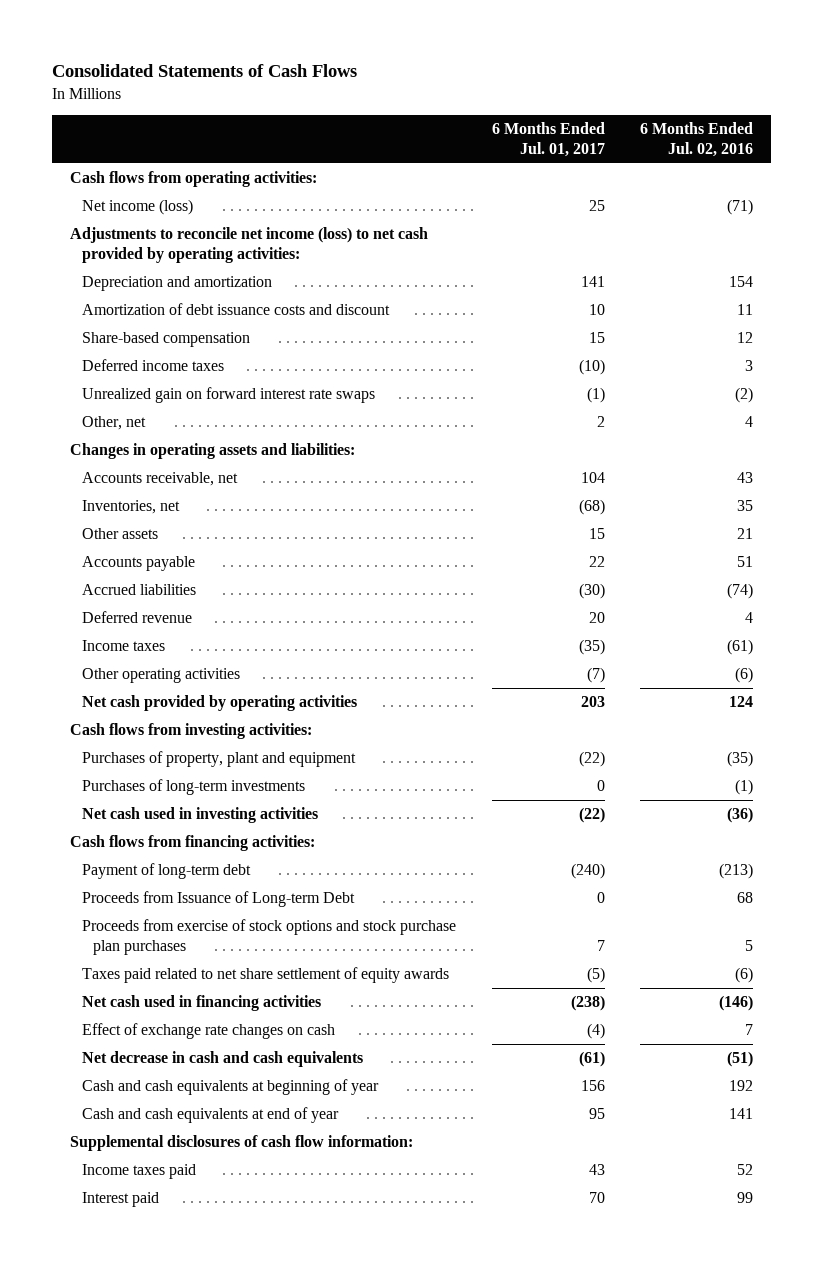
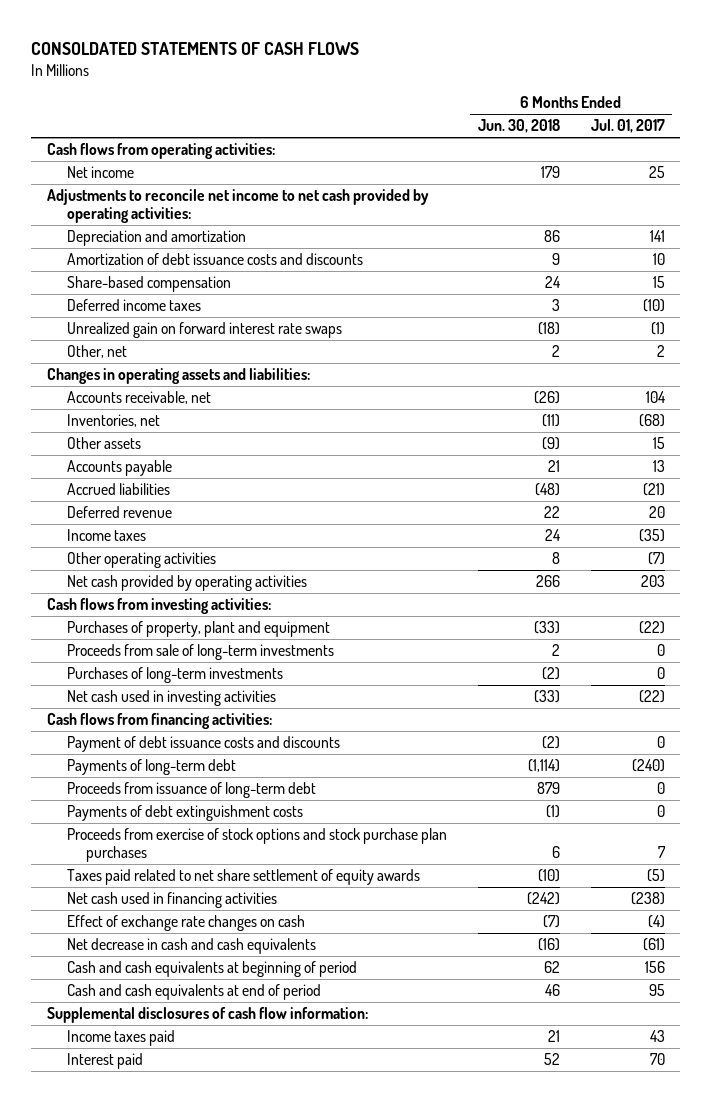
[51,63,357,77] Consolidated Statements of Cash Flows -> [31,42,360,56] CONSOLDATED STATEMENTS OF CASH FLOWS
[640,122,754,157] 6 Months Ended Jul. 02, 2016 -> none
none -> [477,119,560,134] Jun. 30, 2018
[81,199,193,216] Net income (loss) -> [66,166,134,179] Net income
[69,227,428,264] Adjustments to reconcile net income (loss) to net cash provided by operating activities: -> [46,189,429,224] Adjustments to reconcile net income to net cash provided by operating activities:
[81,303,390,316] Amortization of debt issuance costs and discount -> [66,253,363,266] Amortization of debt issuance costs and discounts
[588,556,605,568] 22 -> [652,460,665,473] 13
[578,583,605,600] (30) -> [642,483,665,497] (21)
none -> [66,644,334,661] Proceeds from sale of long-term investments
none -> [66,736,340,753] Payment of debt issuance costs and discounts
[81,863,251,880] Payment of long-term debt -> [66,759,236,776] Payments of long-term debt
[81,891,355,908] Proceeds from Issuance of Long-term Debt -> [66,782,316,799] Proceeds from issuance of long-term debt
none -> [66,805,303,822] Payments of debt extinguishment costs
[81,1079,379,1096] Cash and cash equivalents at beginning of year -> [66,961,357,978] Cash and cash equivalents at beginning of period
[81,1107,339,1124] Cash and cash equivalents at end of year -> [66,984,321,1001] Cash and cash equivalents at end of period

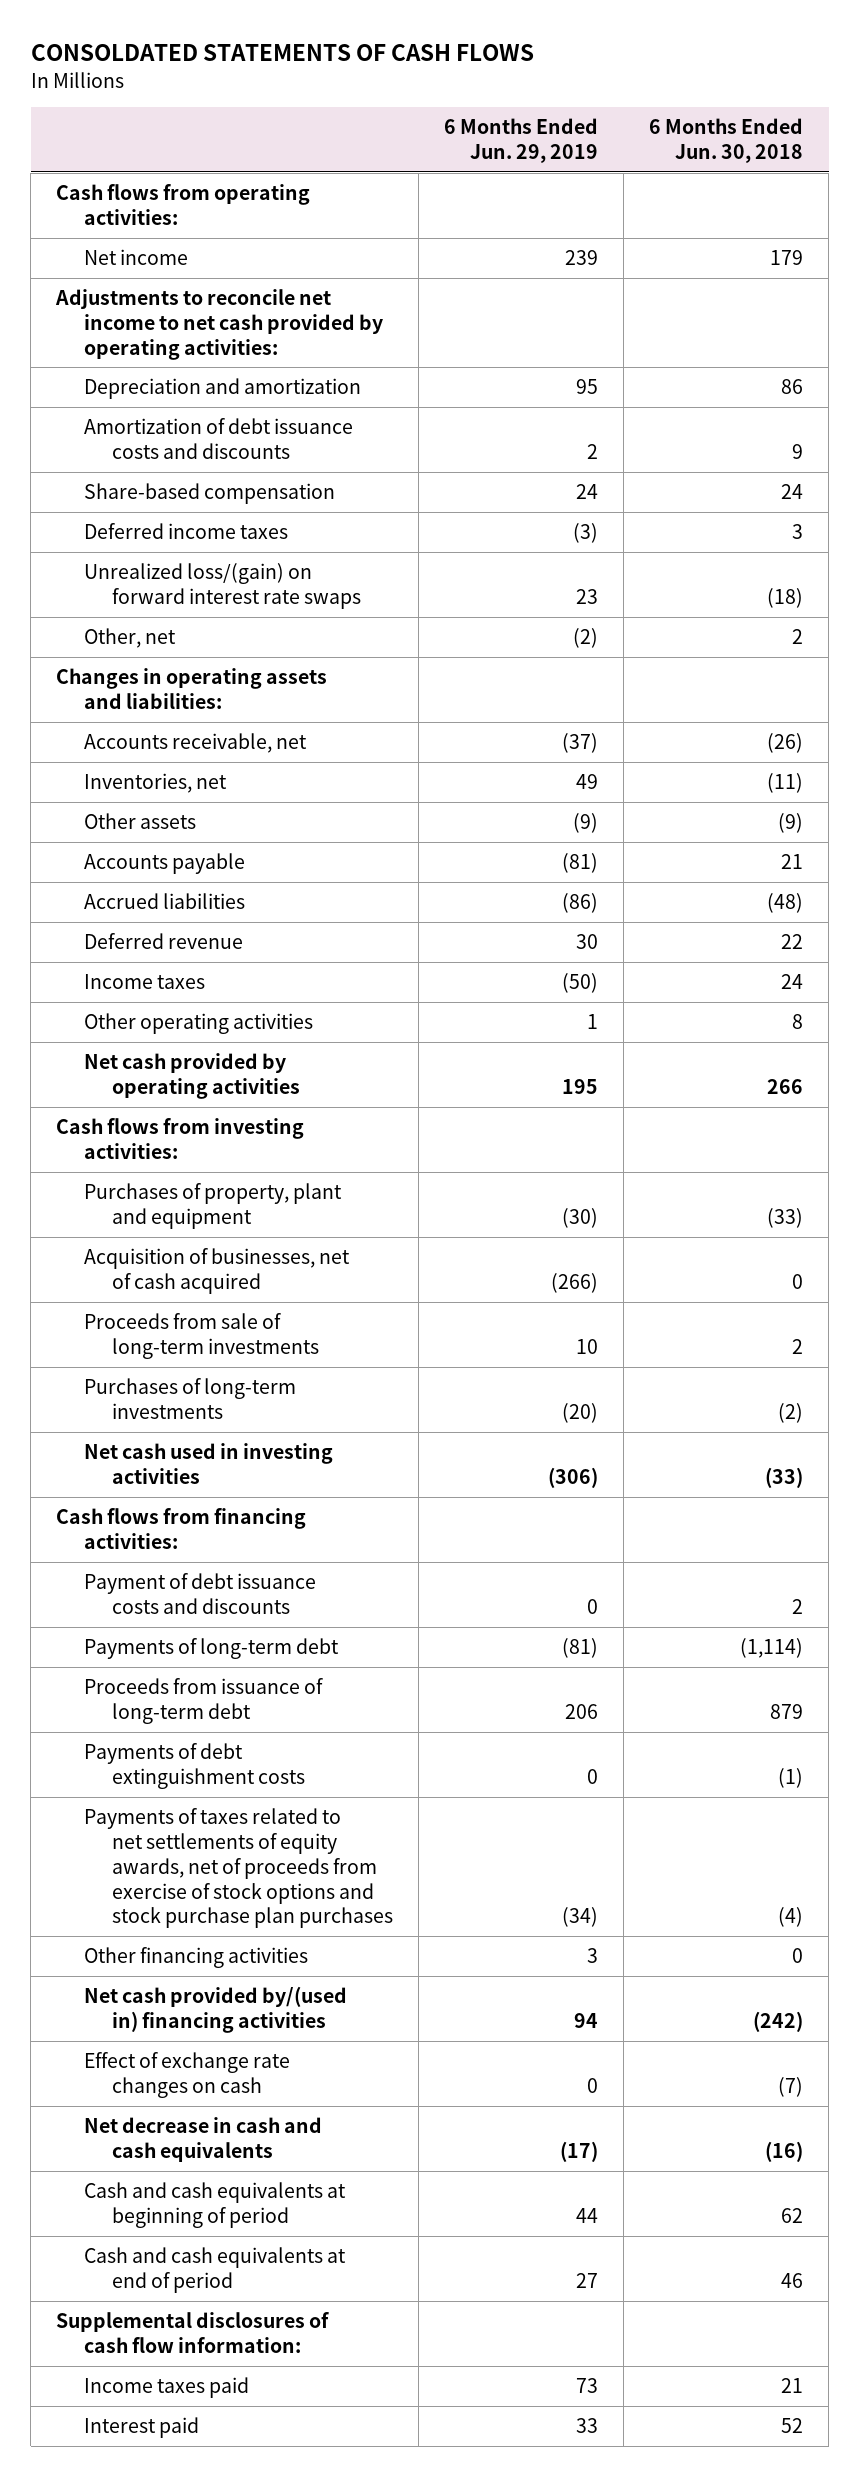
[590,119,665,134] Jul. 01, 2017 -> none
none -> [444,118,599,164] 6 Months Ended Jun. 29, 2019
[66,322,342,339] Unrealized gain on forward interest rate swaps -> [84,563,362,609] Unrealized loss/(gain) on forward interest rate swaps
none -> [84,1248,351,1294] Acquisition of businesses, net of cash acquired
[541,736,560,750] (2) -> [792,1598,804,1614] 2
[66,828,447,863] Proceeds from exercise of stock options and stock purchase plan purchases -> none
[66,869,420,886] Taxes paid related to net share settlement of equity awards -> [84,1808,394,1929] Payments of taxes related to net settlements of equity awards, net of proceeds from exercise of stock options and stock purchase plan purchases
[537,869,560,883] (10) -> [778,1907,804,1928] (4)
none -> [84,1947,309,1969] Other financing activities
[66,892,277,909] Net cash used in financing activities -> [84,1986,348,2033] Net cash provided by/(used in) financing activities

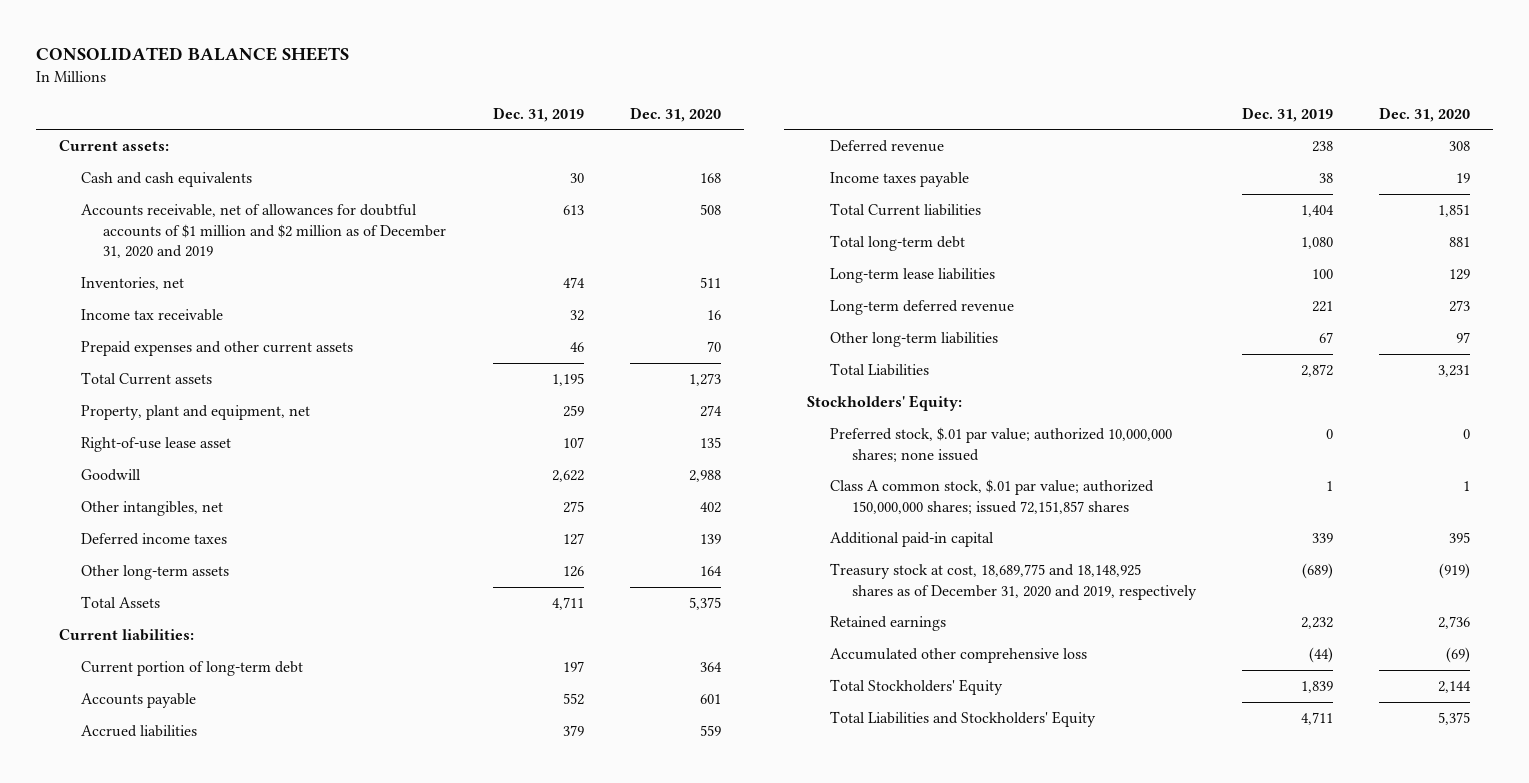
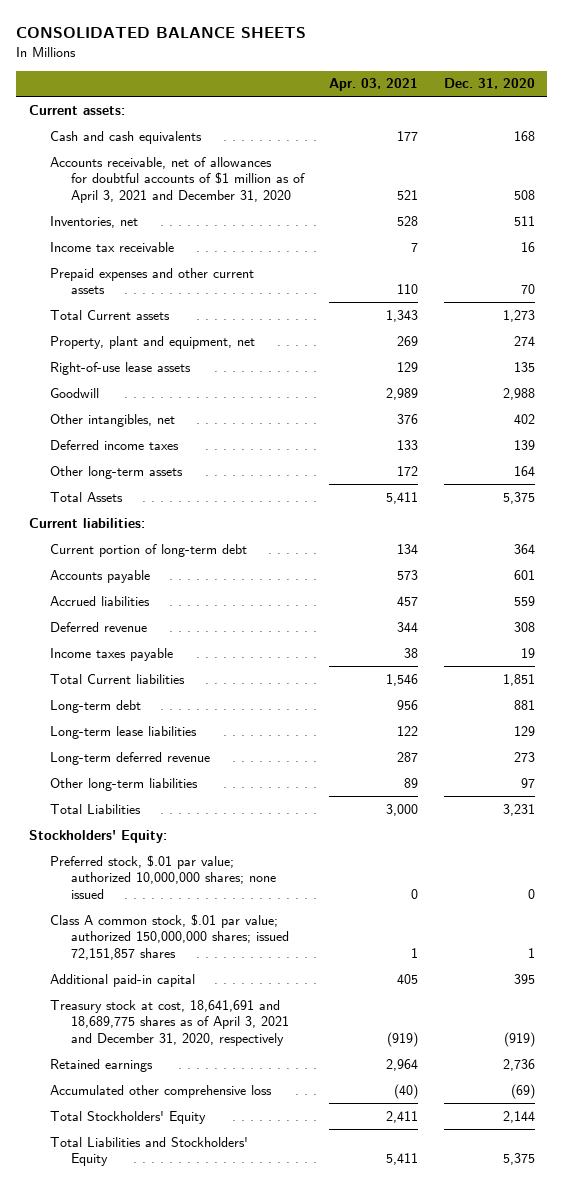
[493,106,585,122] Dec. 31, 2019 -> none
none -> [329,78,419,92] Apr. 03, 2021
[80,204,447,259] Accounts receivable, net of allowances for doubtful accounts of $1 million and $2 million as of December 31, 2020 and 2019 -> [50,156,306,204] Accounts receivable, net of allowances for doubtful accounts of $1 million as of April 3, 2021 and December 31, 2020
[80,437,231,453] Right-of-use lease asset -> [50,361,192,375] Right-of-use lease assets
[829,235,965,252] Total long-term debt -> [50,699,142,713] Long-term debt
[829,563,1197,600] Treasury stock at cost, 18,689,775 and 18,148,925 shares as of December 31, 2020 and 2019, respectively -> [50,999,290,1047] Treasury stock at cost, 18,641,691 and 18,689,775 shares as of April 3, 2021 and December 31, 2020, respectively

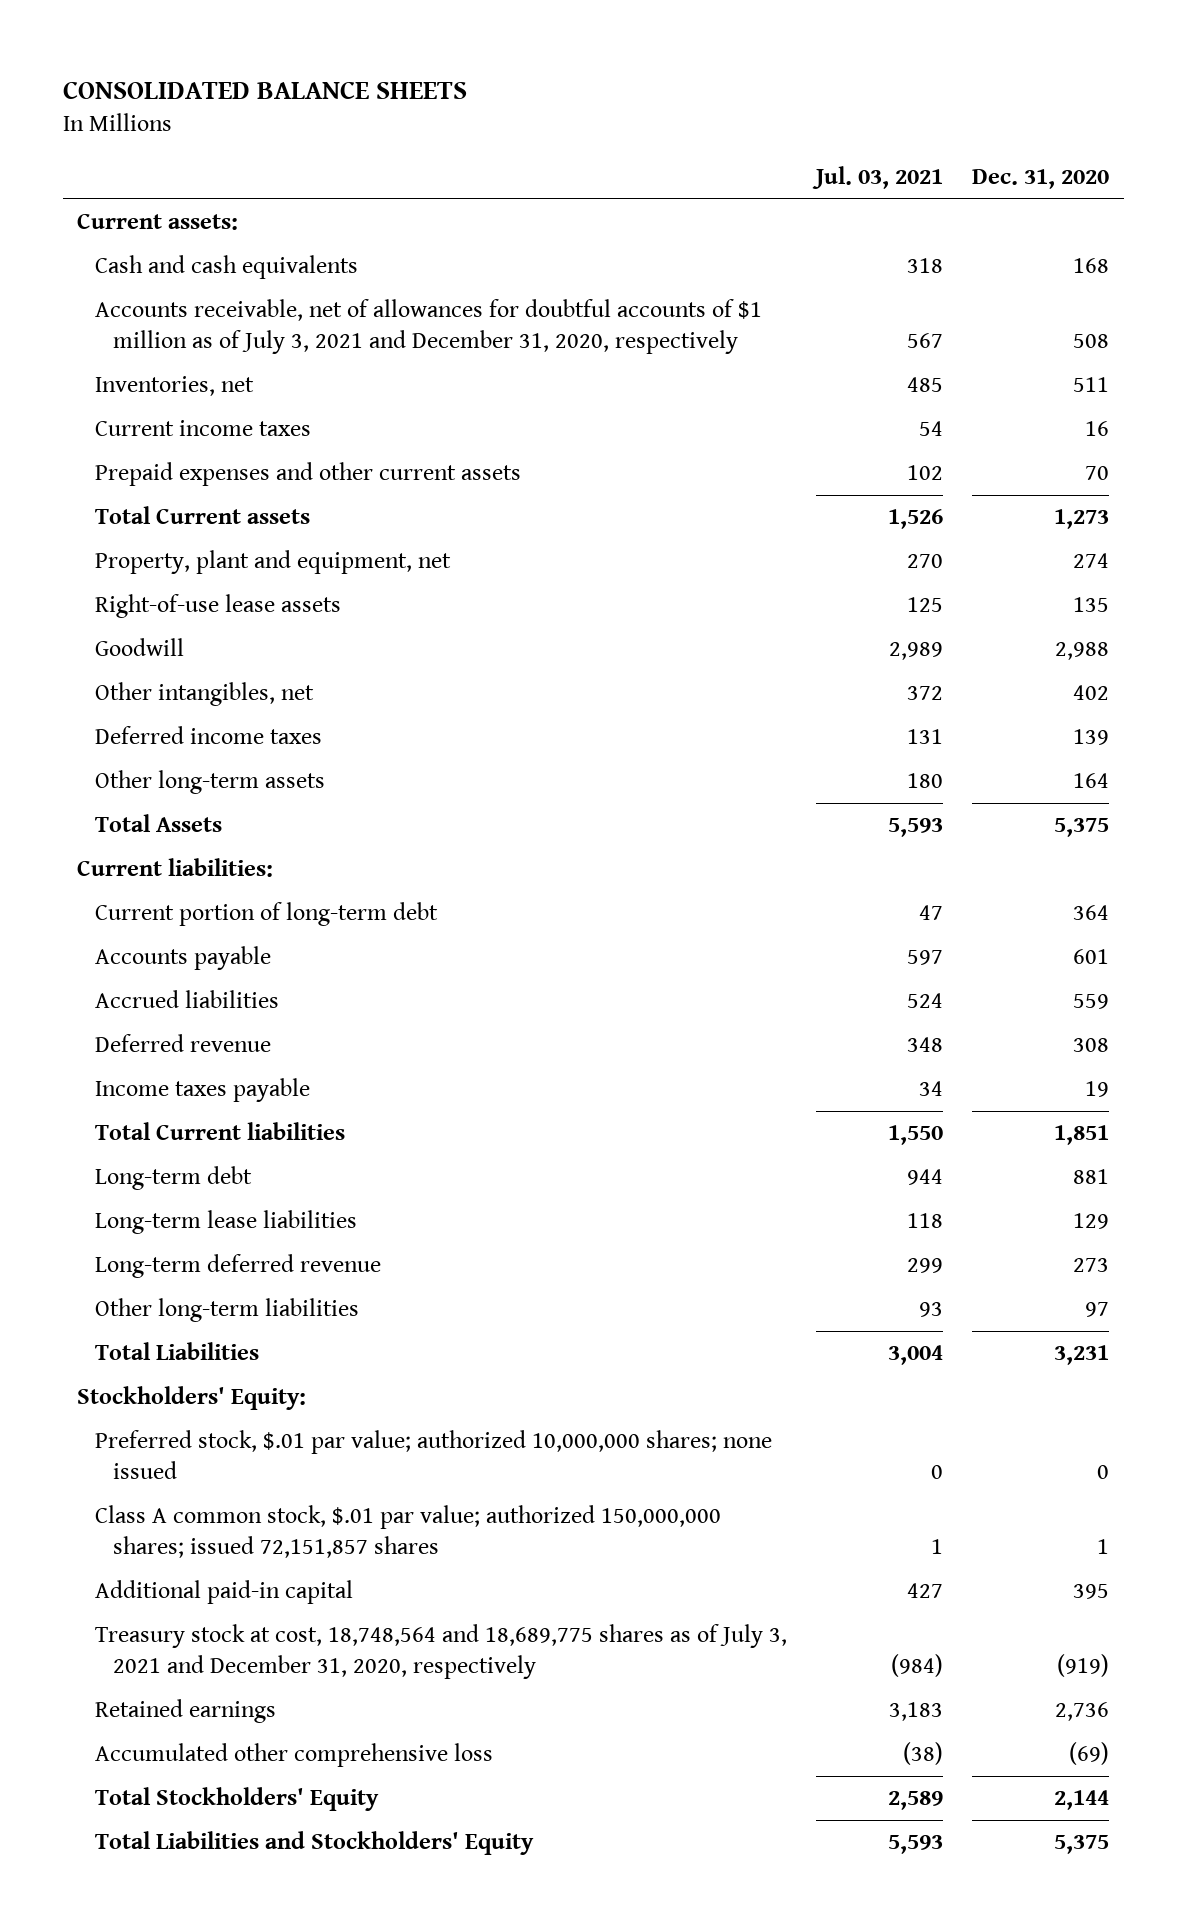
[329,78,419,92] Apr. 03, 2021 -> none
none -> [812,165,944,189] Jul. 03, 2021
[50,156,306,204] Accounts receivable, net of allowances for doubtful accounts of $1 million as of April 3, 2021 and December 31, 2020 -> [95,299,763,354] Accounts receivable, net of allowances for doubtful accounts of $1 million as of July 3, 2021 and December 31, 2020, respectively
[50,241,175,252] Income tax receivable -> [95,420,312,437] Current income taxes
[50,999,290,1047] Treasury stock at cost, 18,641,691 and 18,689,775 shares as of April 3, 2021 and December 31, 2020, respectively -> [95,1624,788,1679] Treasury stock at cost, 18,748,564 and 18,689,775 shares as of July 3, 2021 and December 31, 2020, respectively

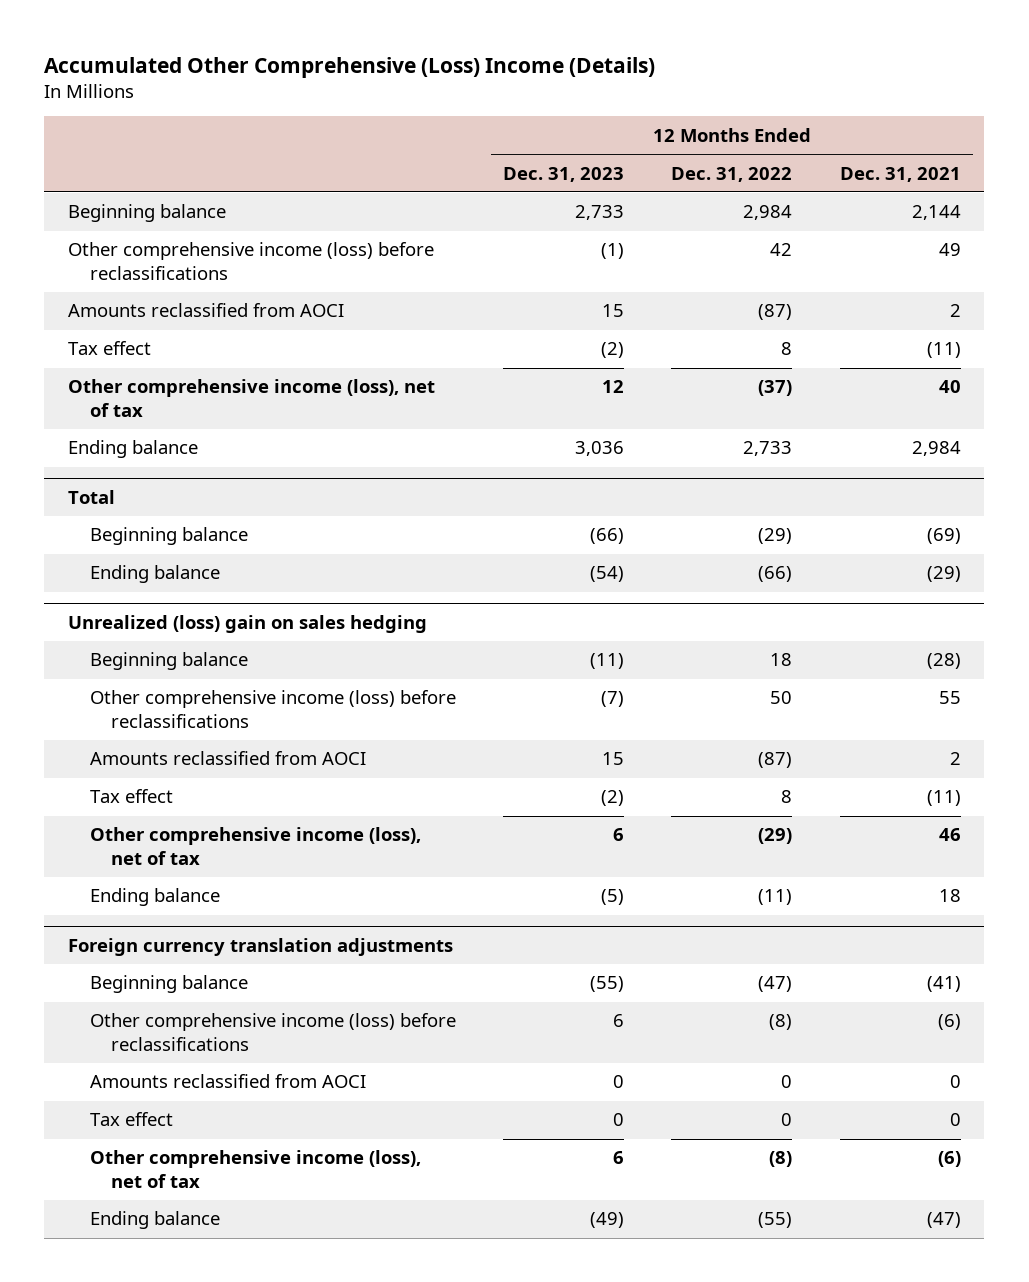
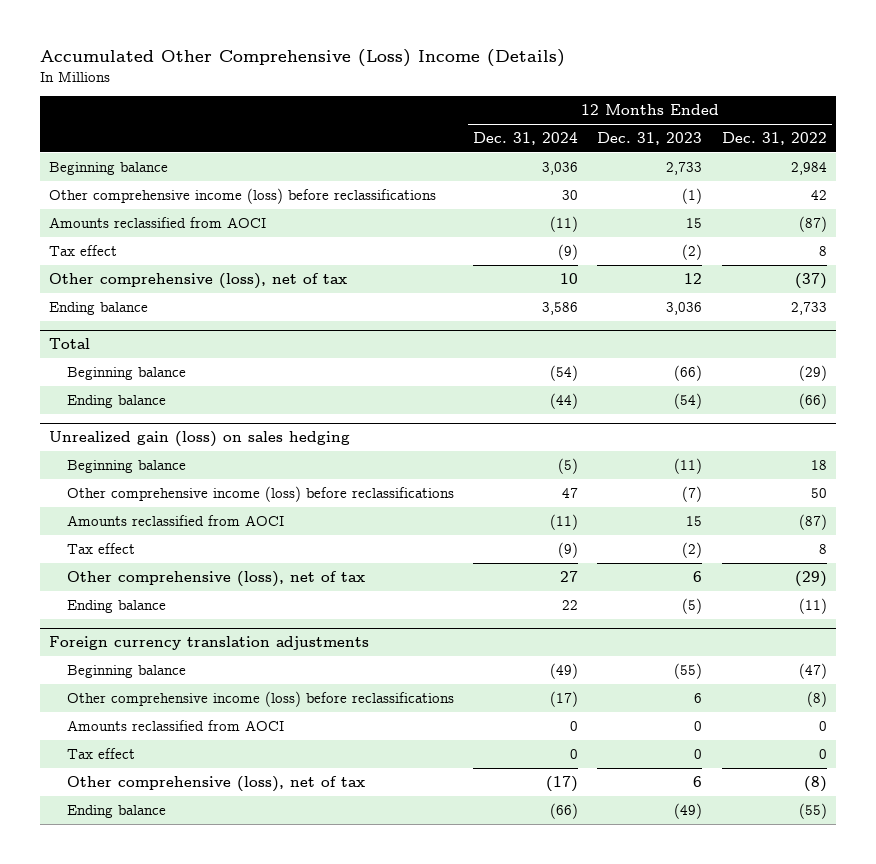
[839,166,961,182] Dec. 31, 2021 -> none
none -> [473,131,579,145] Dec. 31, 2024
[68,379,436,417] Other comprehensive income (loss), net of tax -> [49,272,348,289] Other comprehensive (loss), net of tax
[68,615,428,634] Unrealized (loss) gain on sales hedging -> [49,430,351,447] Unrealized gain (loss) on sales hedging
[89,827,421,865] Other comprehensive income (loss), net of tax -> [66,570,365,587] Other comprehensive (loss), net of tax
[89,1150,421,1188] Other comprehensive income (loss), net of tax -> [66,775,365,792] Other comprehensive (loss), net of tax

